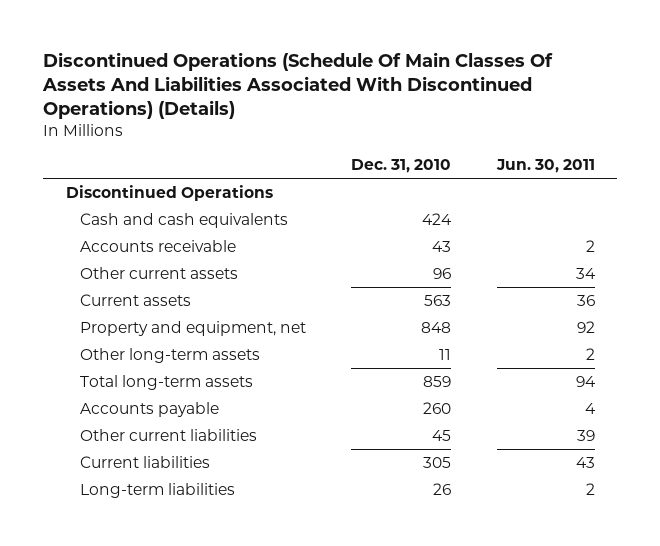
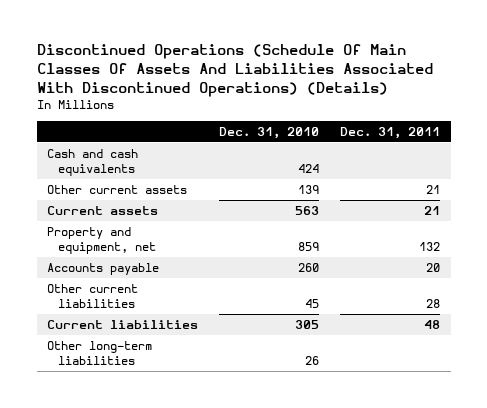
[495,159,595,174] Jun. 30, 2011 -> none
none -> [340,126,441,139] Dec. 31, 2011
[65,184,273,201] Discontinued Operations -> none
[80,239,237,252] Accounts receivable -> none
[433,267,452,279] 96 -> [298,184,320,194] 139
[80,347,261,363] Other long-term assets -> none
[80,374,254,390] Total long-term assets -> none
[421,321,452,333] 848 -> [298,242,320,252] 859
[80,482,236,498] Long-term liabilities -> [47,340,153,366] Other long-term liabilities

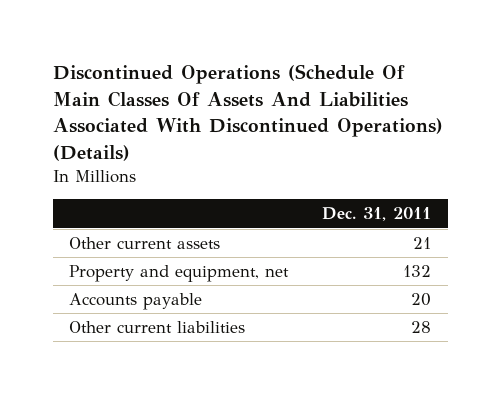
[219,126,320,139] Dec. 31, 2010 -> none
[47,148,139,177] Cash and cash equivalents -> none
[47,205,159,215] Current assets -> none
[47,319,199,329] Current liabilities -> none
[47,340,153,366] Other long-term liabilities -> none

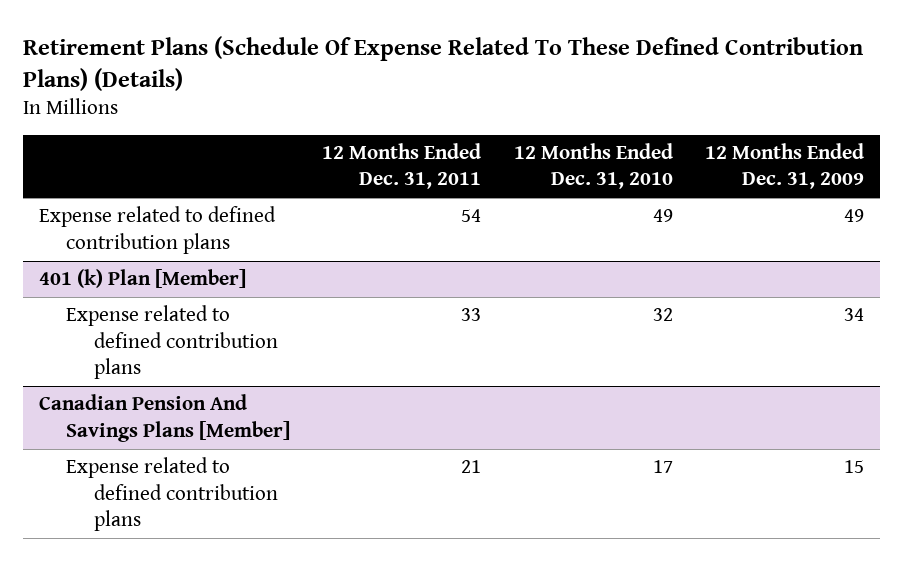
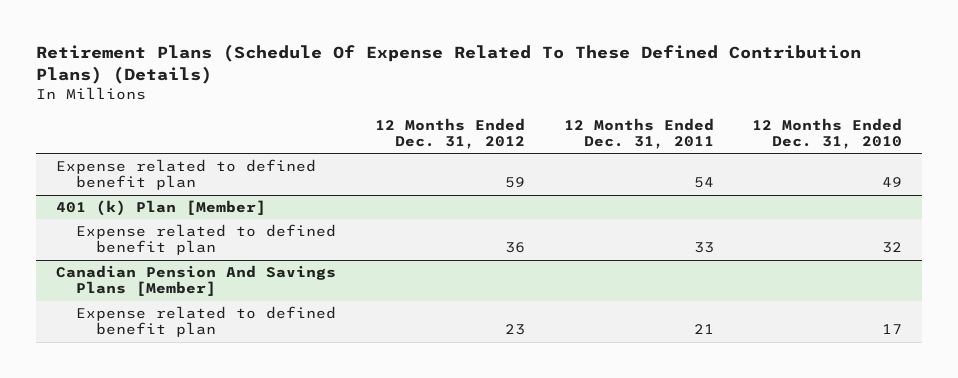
[704,143,864,190] 12 Months Ended Dec. 31, 2009 -> none
none -> [374,117,525,150] 12 Months Ended Dec. 31, 2012
[39,206,277,254] Expense related to defined contribution plans -> [55,158,316,191] Expense related to defined benefit plan
[66,305,278,380] Expense related to defined contribution plans -> [76,223,337,256] Expense related to defined benefit plan
[66,457,278,532] Expense related to defined contribution plans -> [76,305,337,338] Expense related to defined benefit plan

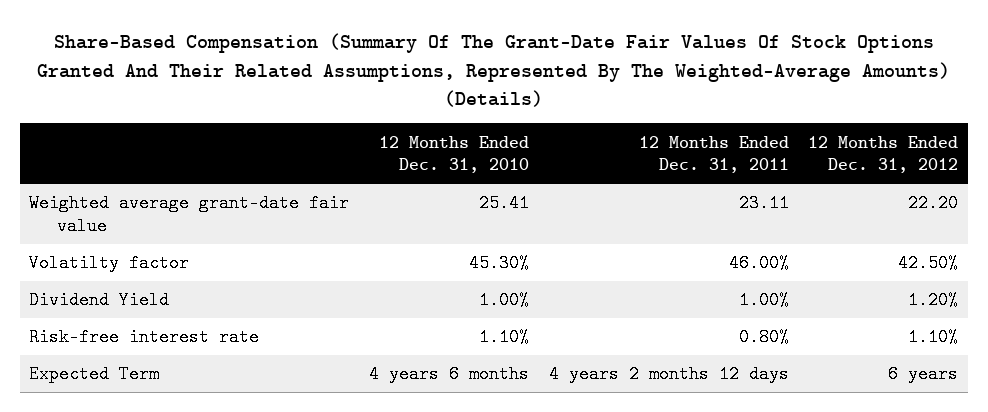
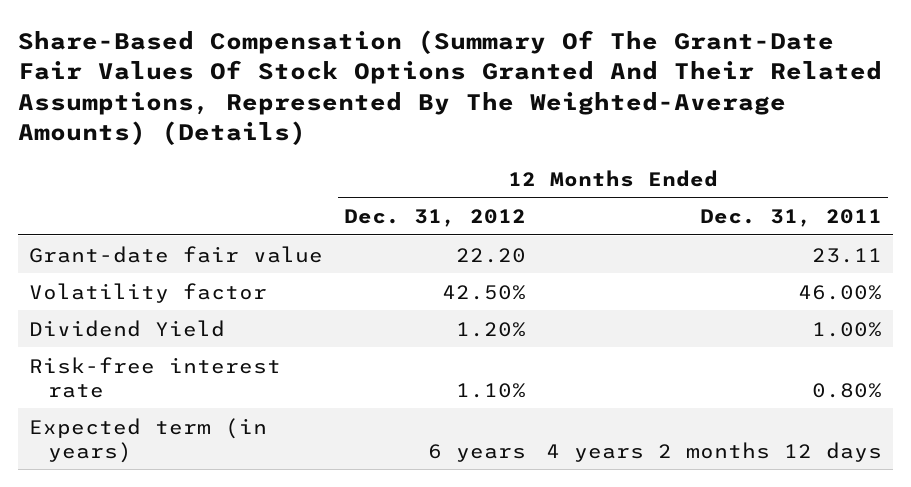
[378,135,529,174] 12 Months Ended Dec. 31, 2010 -> none
[29,194,350,235] Weighted average grant-date fair value -> [28,245,323,263] Grant-date fair value
[29,254,190,273] Volatilty factor -> [28,282,267,303] Volatility factor
[29,365,160,384] Expected Term -> [28,417,267,463] Expected term (in years)

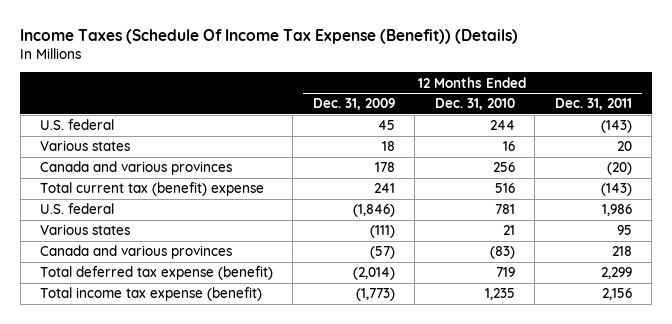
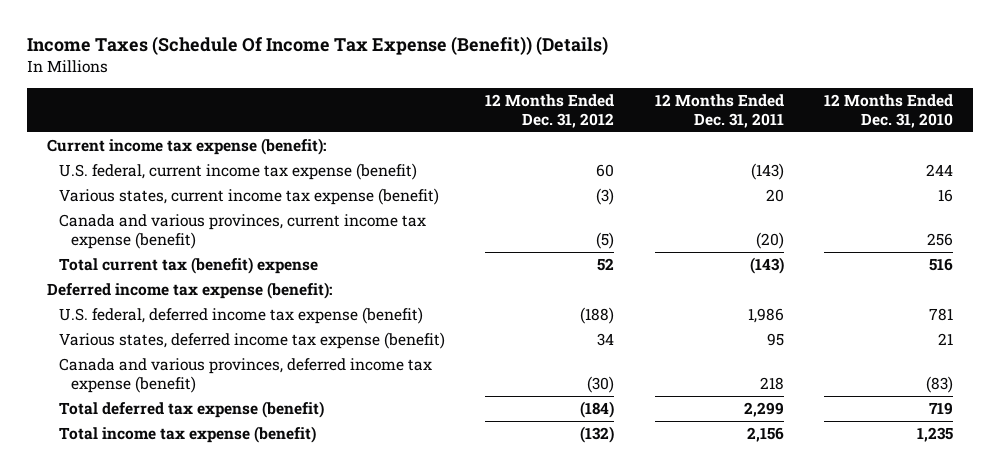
[312,98,395,111] Dec. 31, 2009 -> none
none -> [485,93,615,128] 12 Months Ended Dec. 31, 2012
none -> [46,138,326,156] Current income tax expense (benefit):
[40,119,115,131] U.S. federal -> [58,163,417,181] U.S. federal, current income tax expense (benefit)
[40,140,131,152] Various states -> [58,188,439,206] Various states, current income tax expense (benefit)
[40,161,233,176] Canada and various provinces -> [58,214,426,250] Canada and various provinces, current income tax expense (benefit)
none -> [46,282,332,300] Deferred income tax expense (benefit):
[40,203,115,215] U.S. federal -> [58,307,423,325] U.S. federal, deferred income tax expense (benefit)
[40,224,131,236] Various states -> [58,332,445,350] Various states, deferred income tax expense (benefit)
[40,245,233,260] Canada and various provinces -> [58,358,432,394] Canada and various provinces, deferred income tax expense (benefit)

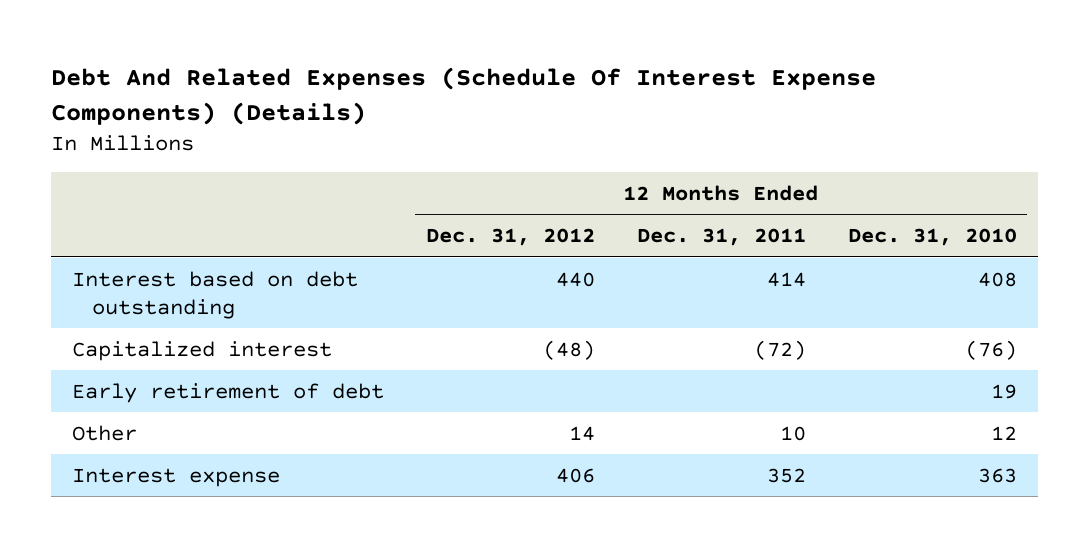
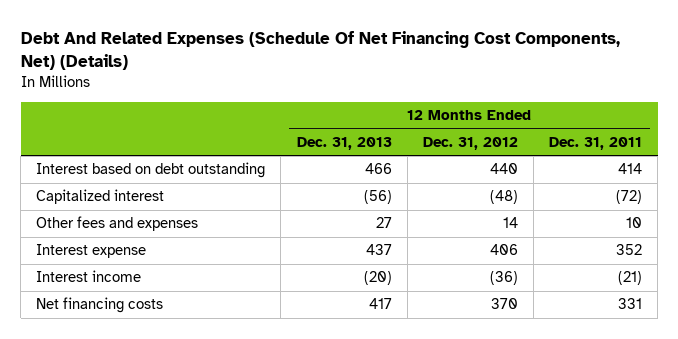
[50,67,876,126] Debt And Related Expenses (Schedule Of Interest Expense Components) (Details) -> [20,30,620,71] Debt And Related Expenses (Schedule Of Net Financing Cost Components, Net) (Details)
[847,228,1017,247] Dec. 31, 2010 -> none
none -> [296,137,392,151] Dec. 31, 2013
[71,382,384,403] Early retirement of debt -> none
[71,424,137,441] Other -> [36,216,199,232] Other fees and expenses
none -> [36,270,142,283] Interest income
none -> [36,297,164,314] Net financing costs

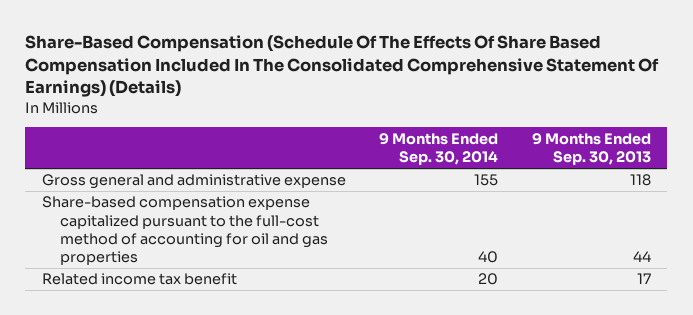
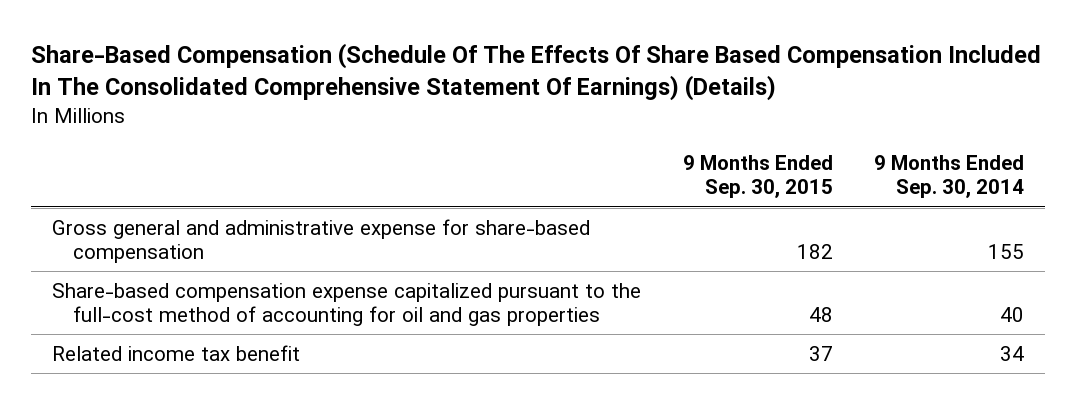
[531,132,651,166] 9 Months Ended Sep. 30, 2013 -> none
none -> [682,155,833,199] 9 Months Ended Sep. 30, 2015
[42,174,347,190] Gross general and administrative expense -> [51,218,590,263] Gross general and administrative expense for share-based compensation
[478,273,499,286] 20 -> [1000,345,1025,361] 34

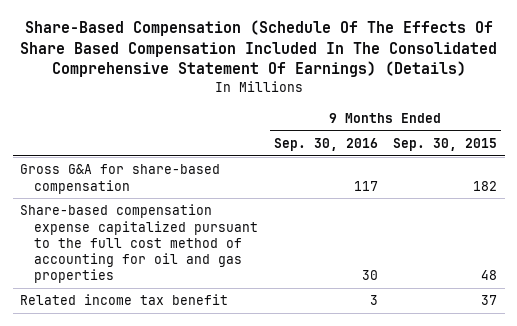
[874,155,1025,199] 9 Months Ended Sep. 30, 2014 -> none
none -> [273,138,378,152] Sep. 30, 2016
[51,218,590,263] Gross general and administrative expense for share-based compensation -> [20,164,221,194] Gross G&A for share-based compensation
[51,282,641,326] Share-based compensation expense capitalized pursuant to the full-cost method of accounting for oil and gas properties -> [20,204,259,283] Share-based compensation expense capitalized pursuant to the full cost method of accounting for oil and gas properties

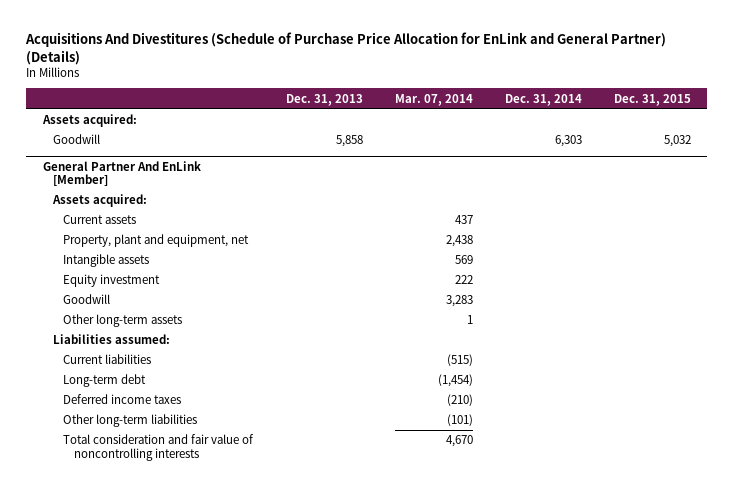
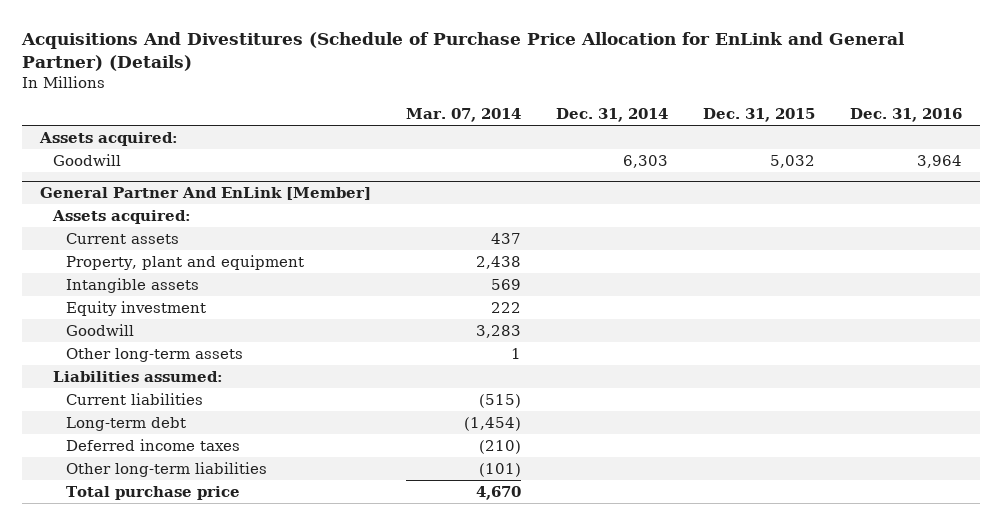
[285,93,363,106] Dec. 31, 2013 -> none
none -> [850,108,963,123] Dec. 31, 2016
[63,234,250,248] Property, plant and equipment, net -> [66,254,305,270] Property, plant and equipment
[63,434,255,461] Total consideration and fair value of noncontrolling interests -> [66,485,241,500] Total purchase price

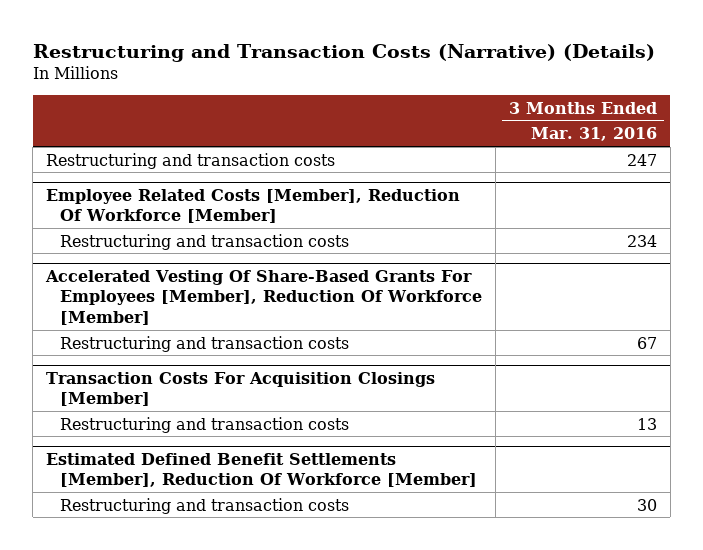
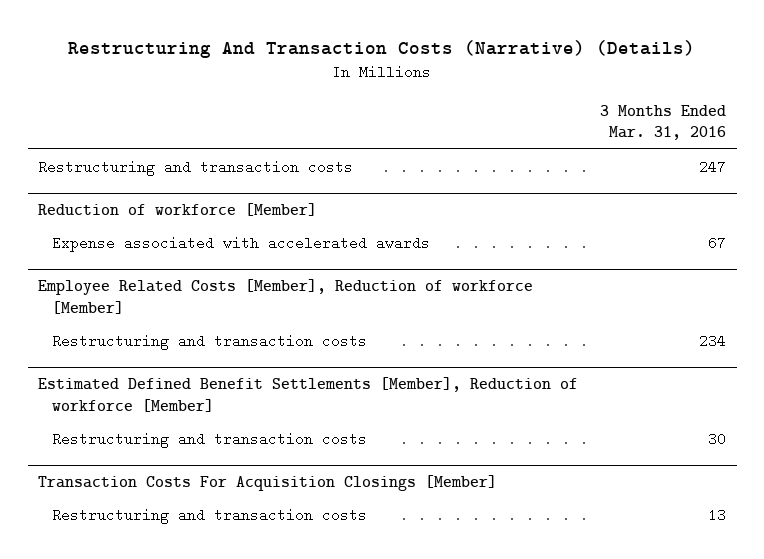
[32,43,655,62] Restructuring and Transaction Costs (Narrative) (Details) -> [68,40,696,59] Restructuring And Transaction Costs (Narrative) (Details)
none -> [38,203,318,217] Reduction of workforce [Member]
none -> [52,235,431,252] Expense associated with accelerated awards
[46,188,461,224] Employee Related Costs [Member], Reduction Of Workforce [Member] -> [38,279,534,314] Employee Related Costs [Member], Reduction of workforce [Member]
[45,269,483,325] Accelerated Vesting Of Share-Based Grants For Employees [Member], Reduction Of Workforce [Member] -> none
none -> [38,377,579,412] Estimated Defined Benefit Settlements [Member], Reduction of workforce [Member]
[636,336,657,349] 67 -> [707,431,726,446] 30
[46,452,478,488] Estimated Defined Benefit Settlements [Member], Reduction Of Workforce [Member] -> none
[60,497,350,514] Restructuring and transaction costs -> none

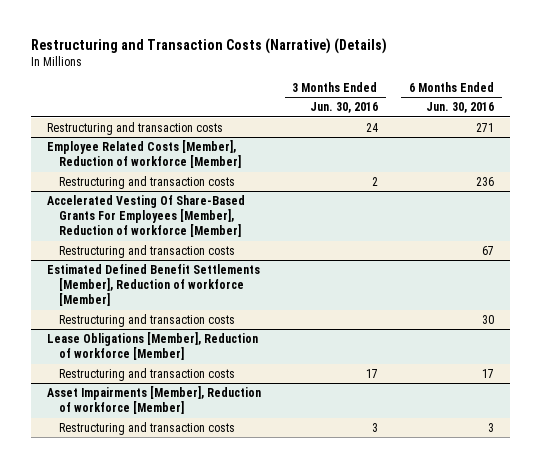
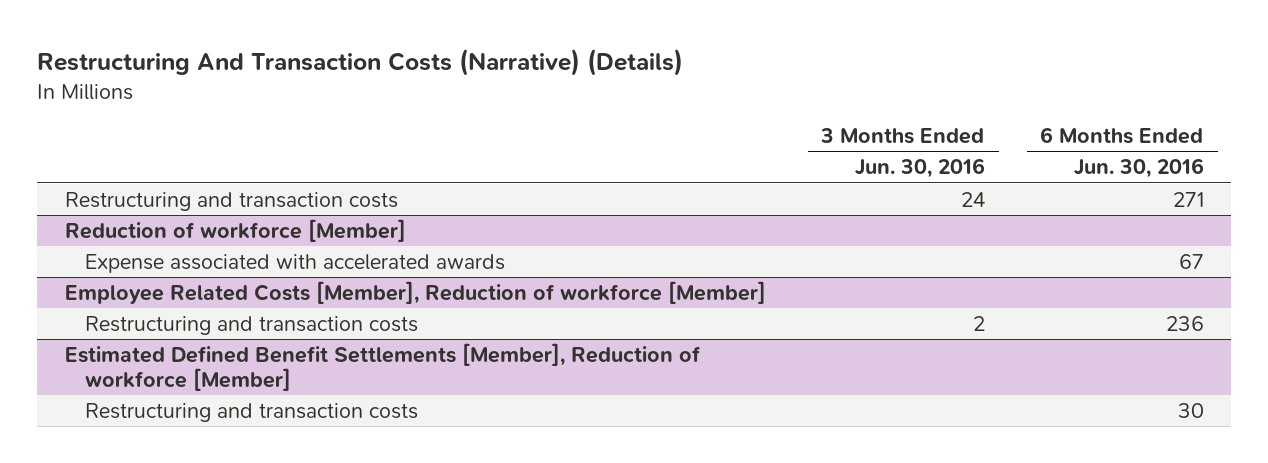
[30,37,387,54] Restructuring and Transaction Costs (Narrative) (Details) -> [36,47,683,76] Restructuring And Transaction Costs (Narrative) (Details)
none -> [64,218,406,242] Reduction of workforce [Member]
none -> [85,253,506,273] Expense associated with accelerated awards
[46,194,245,238] Accelerated Vesting Of Share-Based Grants For Employees [Member], Reduction of workforce [Member] -> none
[59,244,236,258] Restructuring and transaction costs -> none
[46,331,258,361] Lease Obligations [Member], Reduction of workforce [Member] -> none
[59,367,236,381] Restructuring and transaction costs -> none
[46,385,261,415] Asset Impairments [Member], Reduction of workforce [Member] -> none
[59,421,236,435] Restructuring and transaction costs -> none

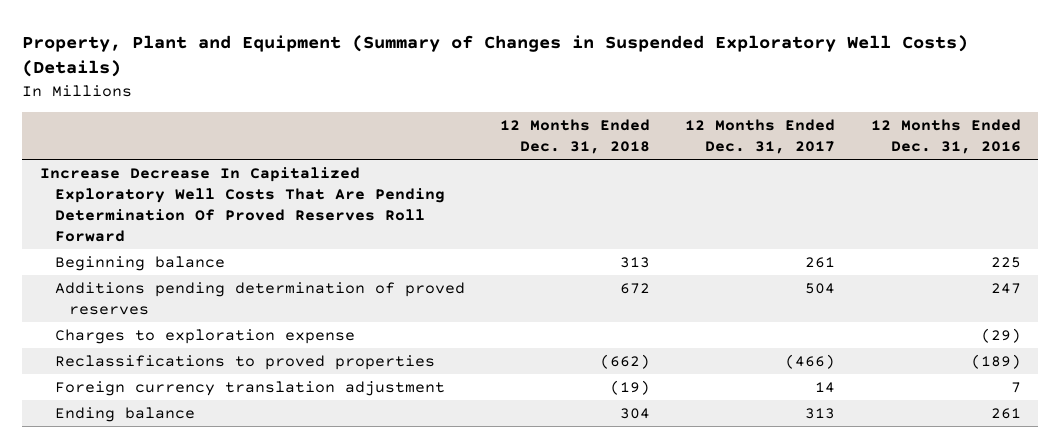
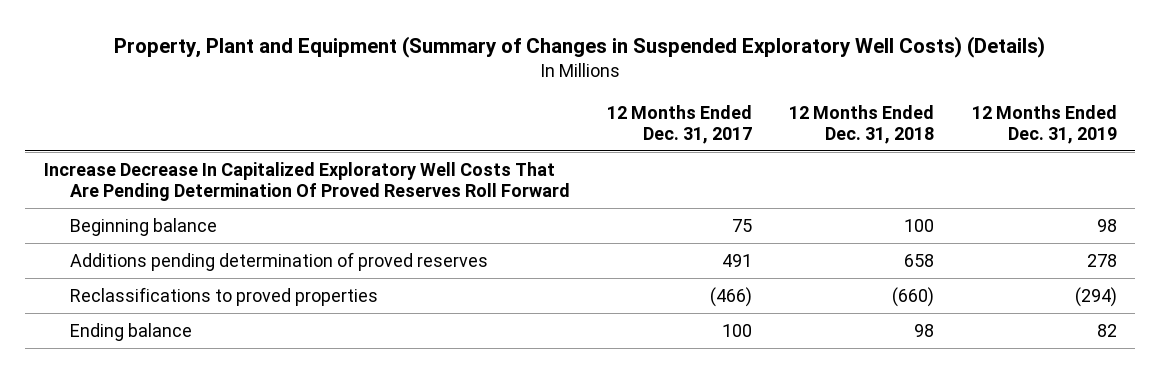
[870,119,1021,155] 12 Months Ended Dec. 31, 2016 -> none
none -> [971,104,1117,144] 12 Months Ended Dec. 31, 2019
[54,328,355,344] Charges to exploration expense -> none
[54,380,445,396] Foreign currency translation adjustment -> none
[619,256,650,268] 313 -> [904,218,935,232] 100
[805,256,836,268] 261 -> [732,218,753,232] 75
[619,282,650,294] 672 -> [904,253,935,267] 658
[805,282,836,294] 504 -> [722,253,753,267] 491
[599,353,650,369] (662) -> [892,286,935,307] (660)
[619,407,650,419] 304 -> [914,323,935,337] 98
[805,407,836,419] 313 -> [722,323,753,337] 100

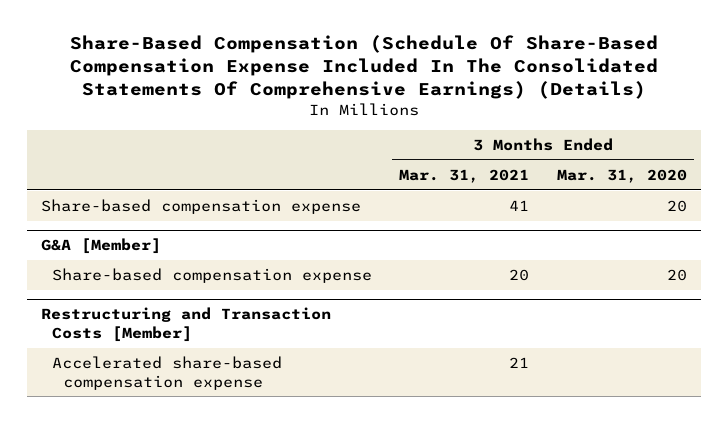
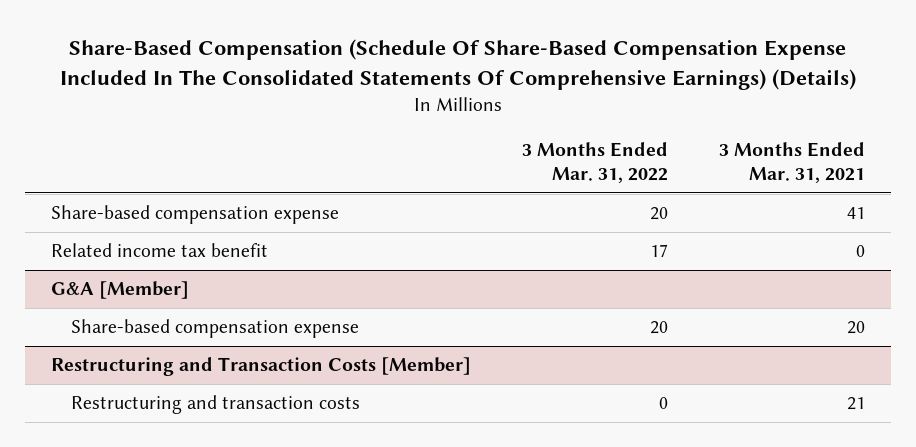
[556,168,687,183] Mar. 31, 2020 -> none
none -> [521,142,668,184] 3 Months Ended Mar. 31, 2022
none -> [50,243,268,258] Related income tax benefit
[51,356,282,390] Accelerated share-based compensation expense -> [71,395,361,415] Restructuring and transaction costs

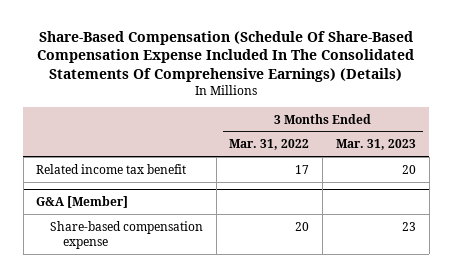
[719,142,866,184] 3 Months Ended Mar. 31, 2021 -> none
none -> [336,139,417,151] Mar. 31, 2023
[50,205,339,225] Share-based compensation expense -> none
[50,357,471,377] Restructuring and Transaction Costs [Member] -> none
[71,395,361,415] Restructuring and transaction costs -> none

